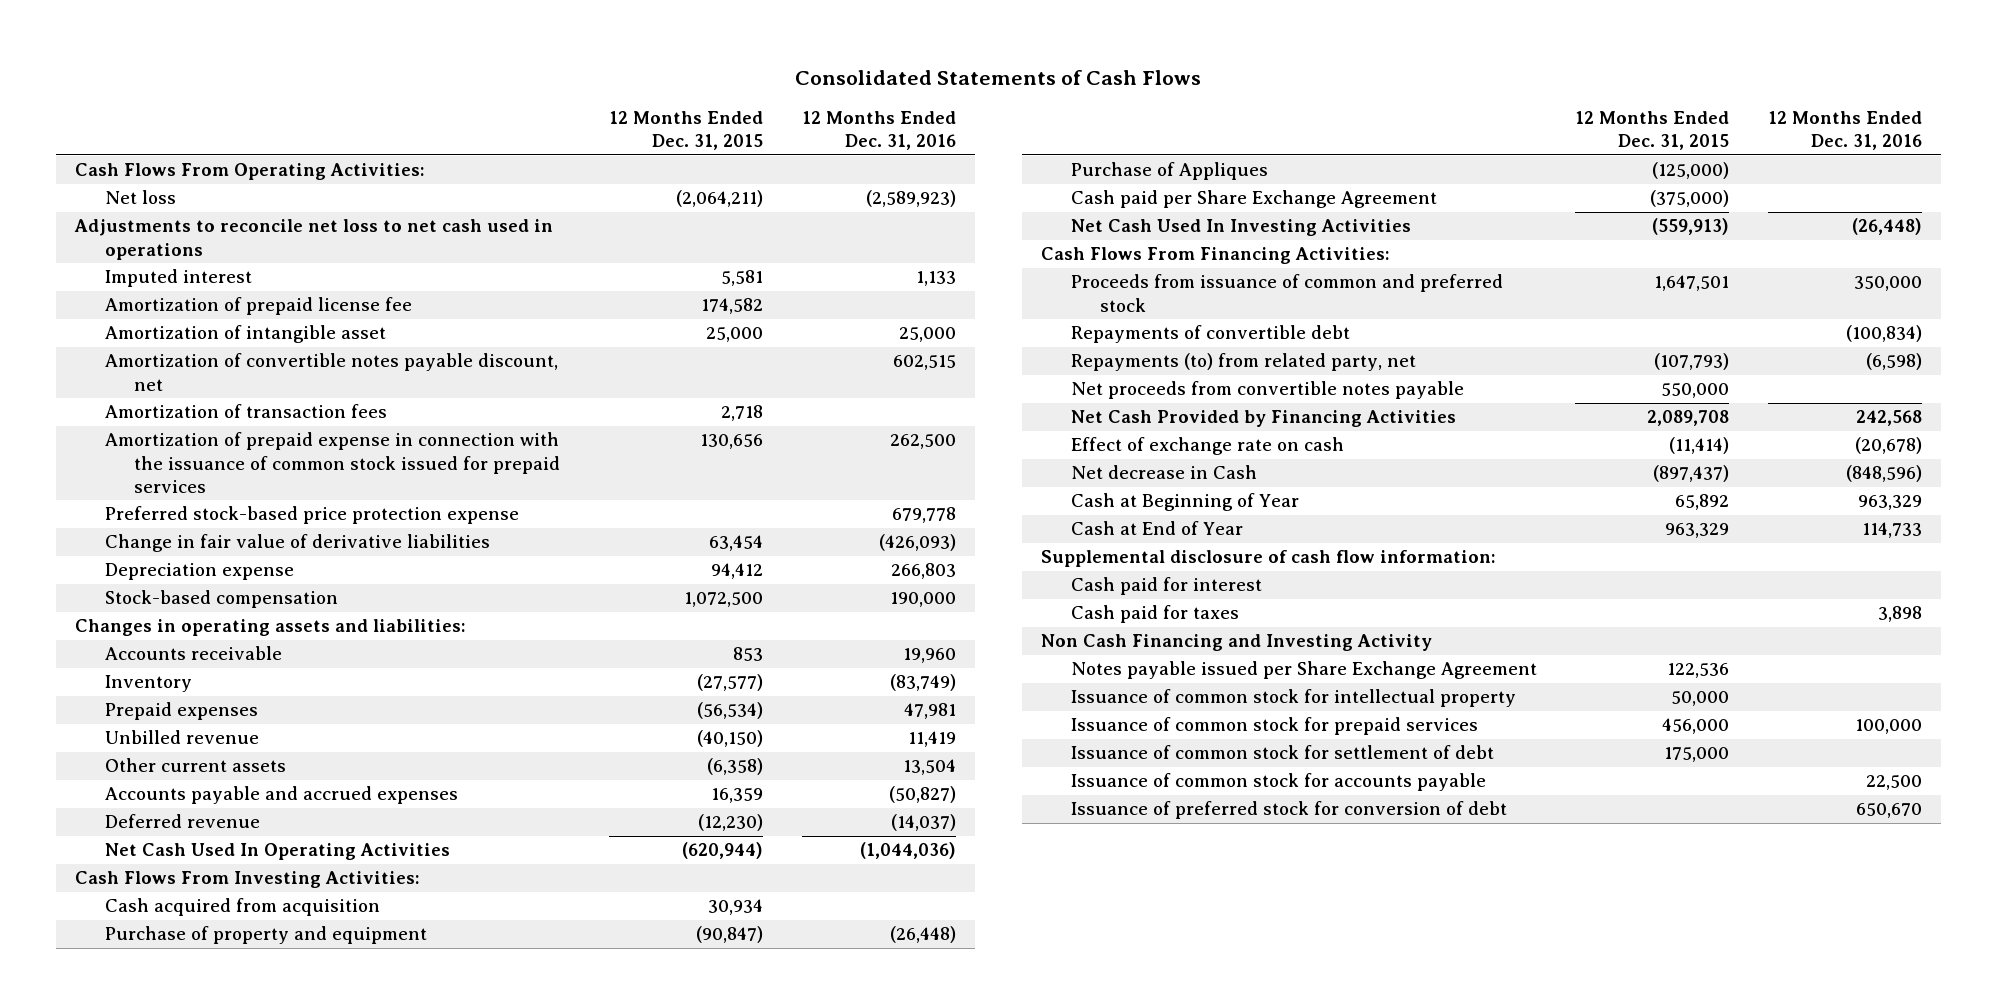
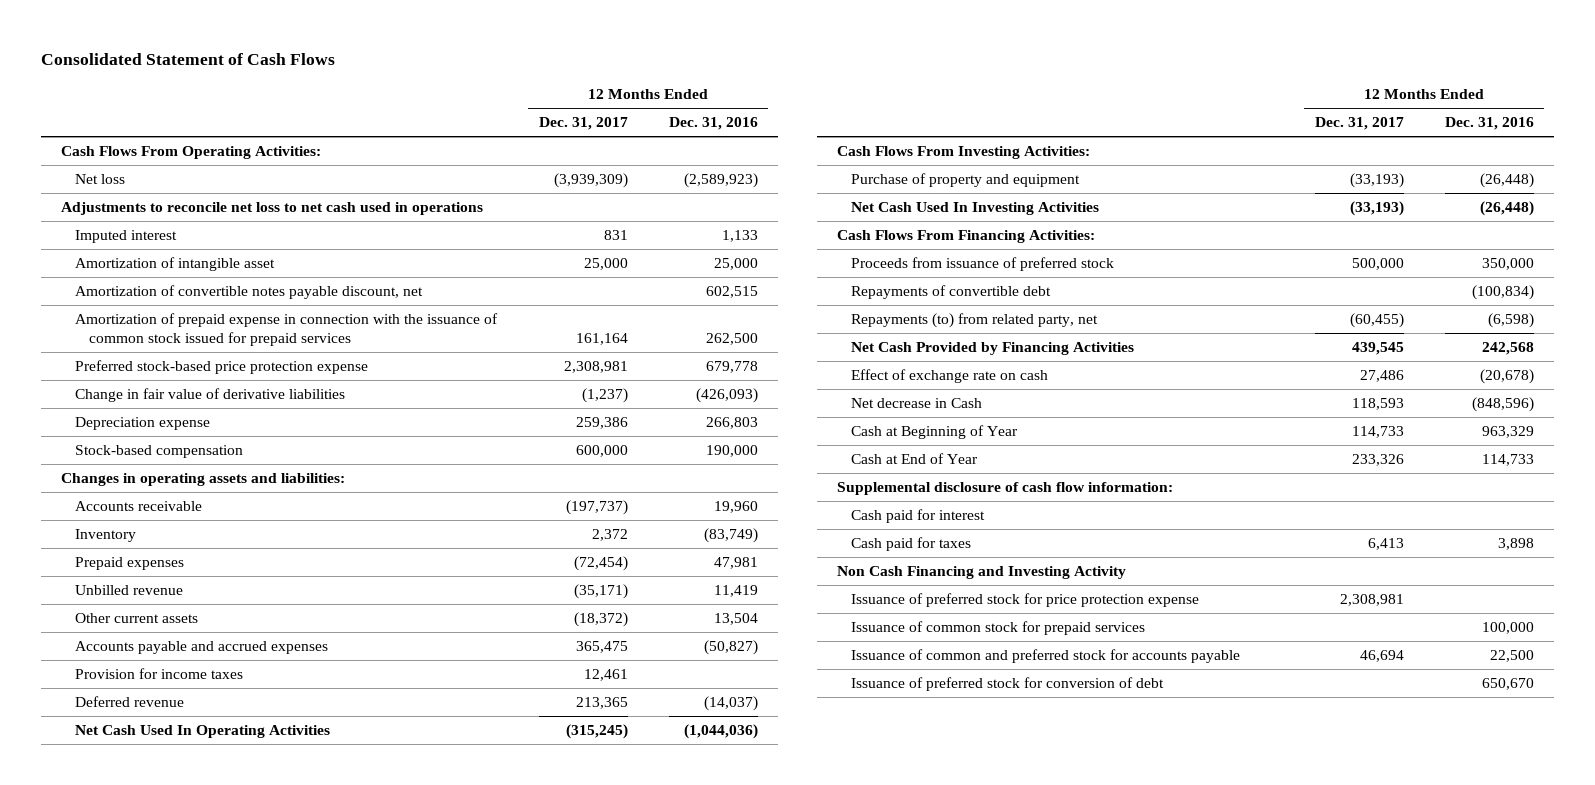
[795,69,1202,85] Consolidated Statements of Cash Flows -> [40,52,335,65] Consolidated Statement of Cash Flows
[609,110,764,151] 12 Months Ended Dec. 31, 2015 -> none
none -> [538,117,628,131] Dec. 31, 2017
[104,297,412,316] Amortization of prepaid license fee -> none
[104,404,387,419] Amortization of transaction fees -> none
none -> [75,668,244,680] Provision for income taxes
[104,898,380,917] Cash acquired from acquisition -> none
[1070,162,1268,181] Purchase of Appliques -> none
[1070,190,1437,209] Cash paid per Share Exchange Agreement -> none
[1070,274,1503,312] Proceeds from issuance of common and preferred stock -> [851,257,1115,272] Proceeds from issuance of preferred stock
[1070,381,1464,400] Net proceeds from convertible notes payable -> none
[1070,661,1537,680] Notes payable issued per Share Exchange Agreement -> none
[1070,689,1516,708] Issuance of common stock for intellectual property -> none
none -> [851,593,1200,608] Issuance of preferred stock for price protection expense
[1070,745,1494,760] Issuance of common stock for settlement of debt -> none
[1070,773,1486,792] Issuance of common stock for accounts payable -> [851,649,1241,664] Issuance of common and preferred stock for accounts payable

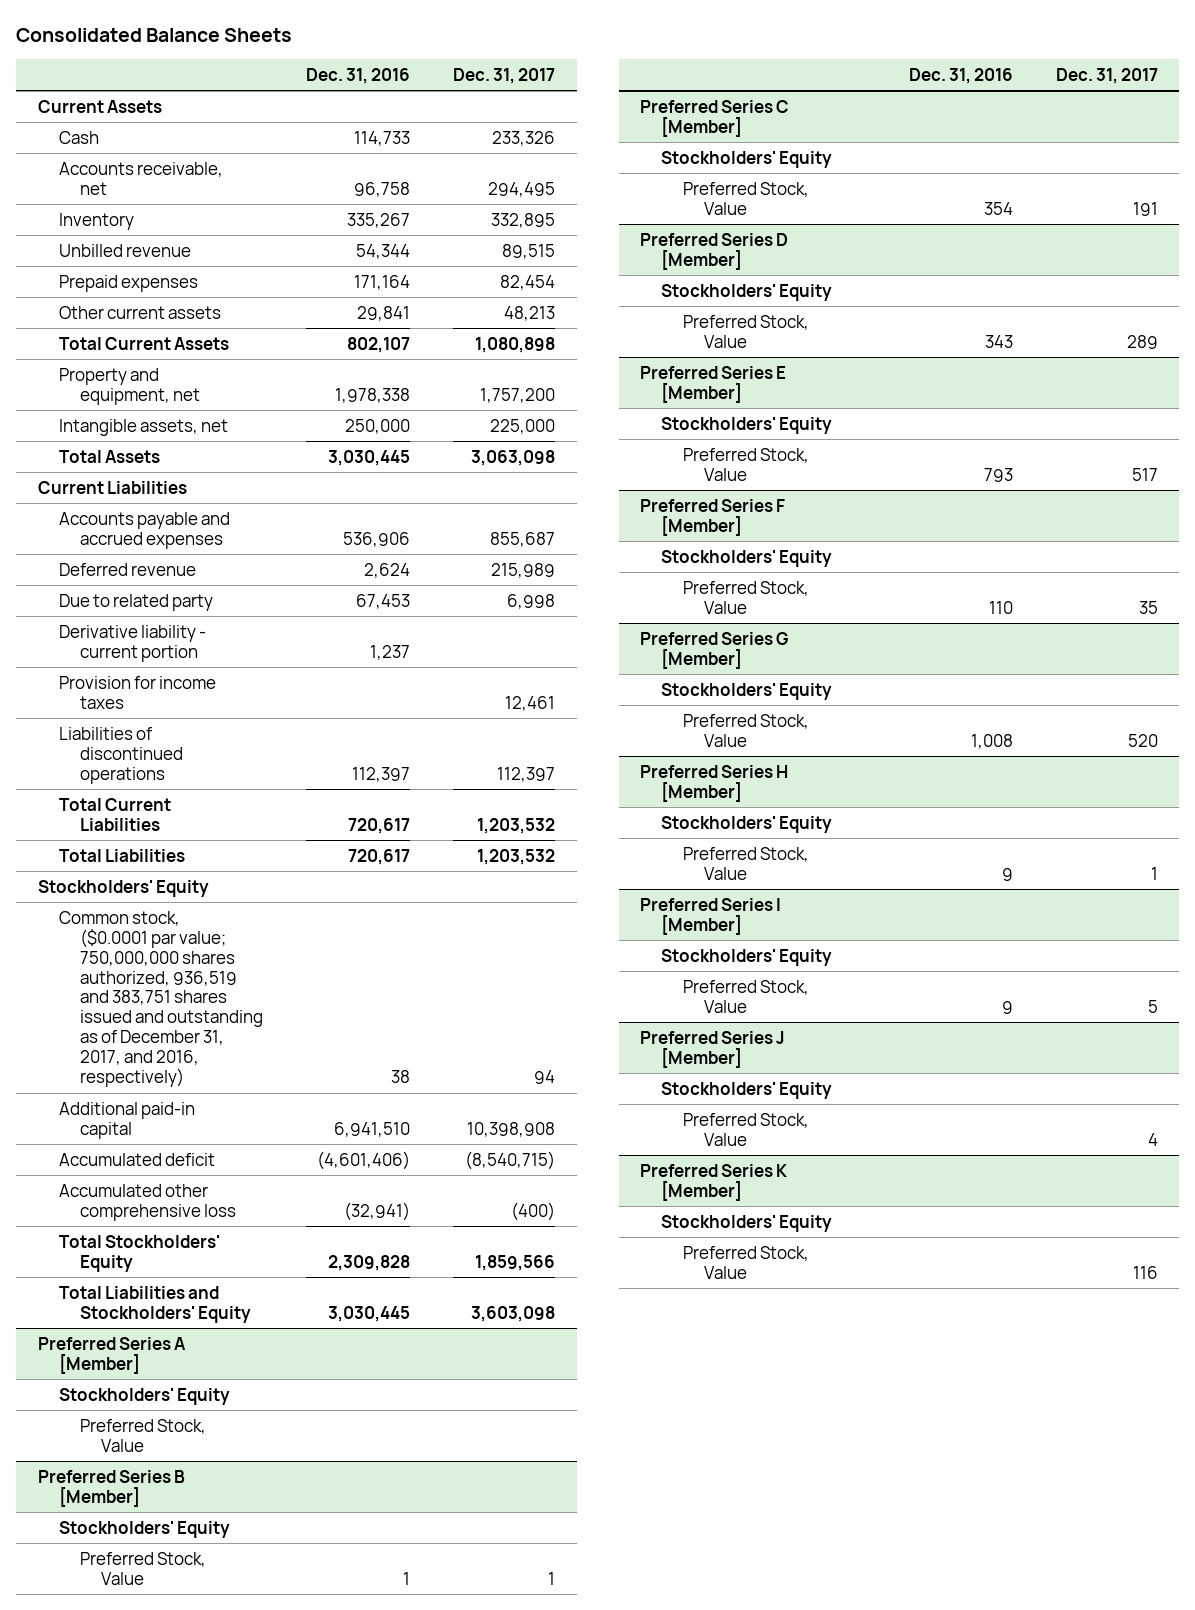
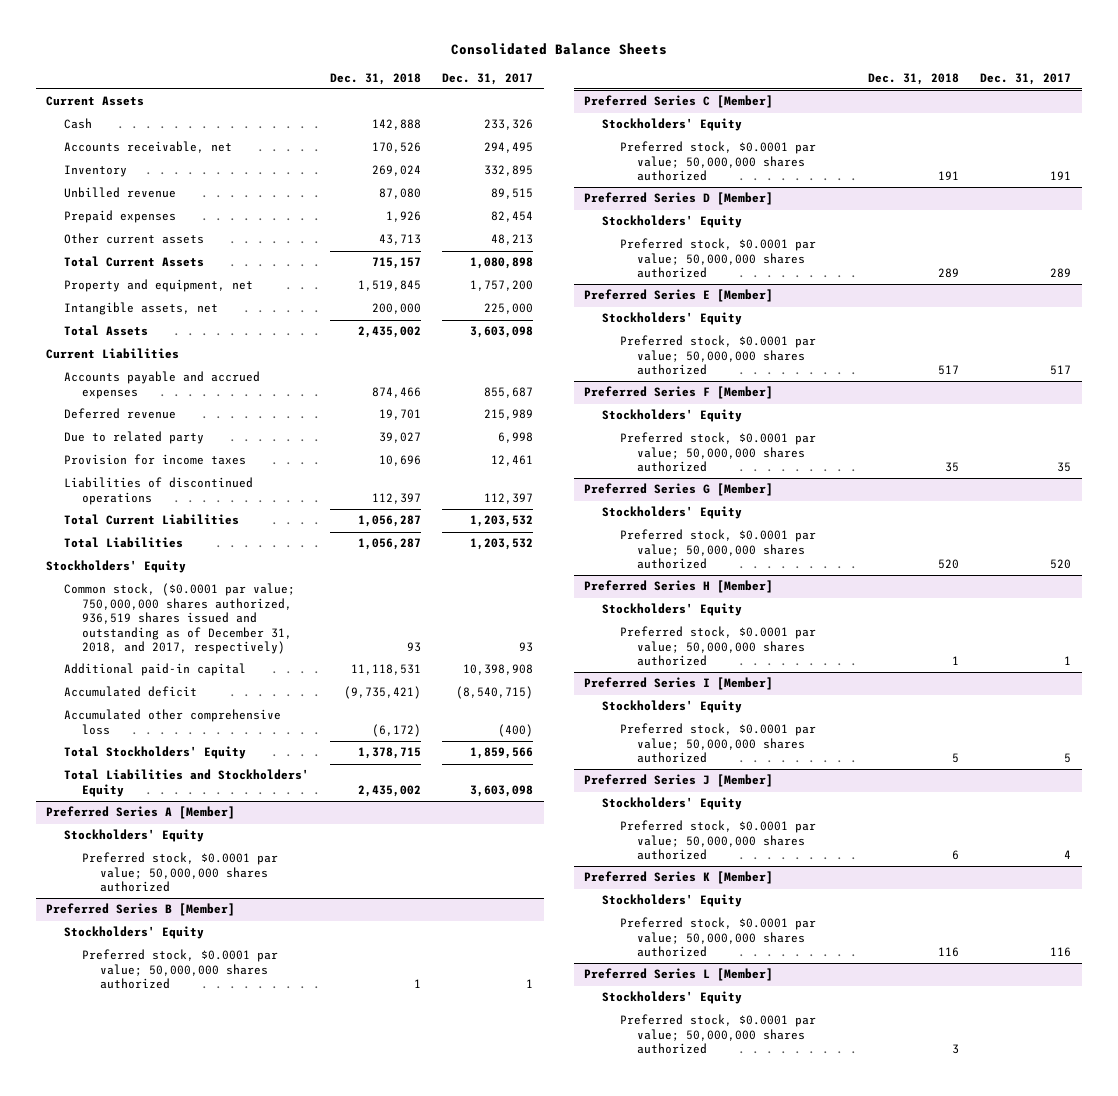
[306,67,411,84] Dec. 31, 2016 -> none
none -> [330,72,422,85] Dec. 31, 2018
[471,449,556,466] 3,063,098 -> [470,326,534,339] 3,603,098
[58,624,206,662] Derivative liability - current portion -> none
[58,910,264,1088] Common stock, ($0.0001 par value; 750,000,000 shares authorized, 936,519 and 383,751 shares issued and outstanding as of December 31, 2017, and 2016, respectively) -> [64,583,296,654] Common stock, ($0.0001 par value; 750,000,000 shares authorized, 936,519 shares issued and outstanding as of December 31, 2018, and 2017, respectively)
[534,1070,556,1085] 94 -> [519,641,534,652] 93
[80,1418,207,1452] Preferred Stock, Value -> [81,852,278,893] Preferred stock, $0.0001 par value; 50,000,000 shares authorized
[80,1551,207,1585] Preferred Stock, Value -> [81,949,278,990] Preferred stock, $0.0001 par value; 50,000,000 shares authorized
[682,181,809,215] Preferred Stock, Value -> [619,141,816,182] Preferred stock, $0.0001 par value; 50,000,000 shares authorized
[682,314,809,348] Preferred Stock, Value -> [619,238,816,279] Preferred stock, $0.0001 par value; 50,000,000 shares authorized
[682,447,809,481] Preferred Stock, Value -> [619,335,816,376] Preferred stock, $0.0001 par value; 50,000,000 shares authorized
[682,580,809,614] Preferred Stock, Value -> [619,432,816,473] Preferred stock, $0.0001 par value; 50,000,000 shares authorized
[682,713,809,747] Preferred Stock, Value -> [619,529,816,570] Preferred stock, $0.0001 par value; 50,000,000 shares authorized
[682,846,809,880] Preferred Stock, Value -> [619,626,816,667] Preferred stock, $0.0001 par value; 50,000,000 shares authorized
[682,979,809,1013] Preferred Stock, Value -> [619,723,816,764] Preferred stock, $0.0001 par value; 50,000,000 shares authorized
[682,1112,809,1146] Preferred Stock, Value -> [619,820,816,861] Preferred stock, $0.0001 par value; 50,000,000 shares authorized
[682,1245,809,1279] Preferred Stock, Value -> [619,917,816,958] Preferred stock, $0.0001 par value; 50,000,000 shares authorized
none -> [584,968,774,982] Preferred Series L [Member]
none -> [601,991,742,1005] Stockholders' Equity
none -> [619,1014,816,1055] Preferred stock, $0.0001 par value; 50,000,000 shares authorized

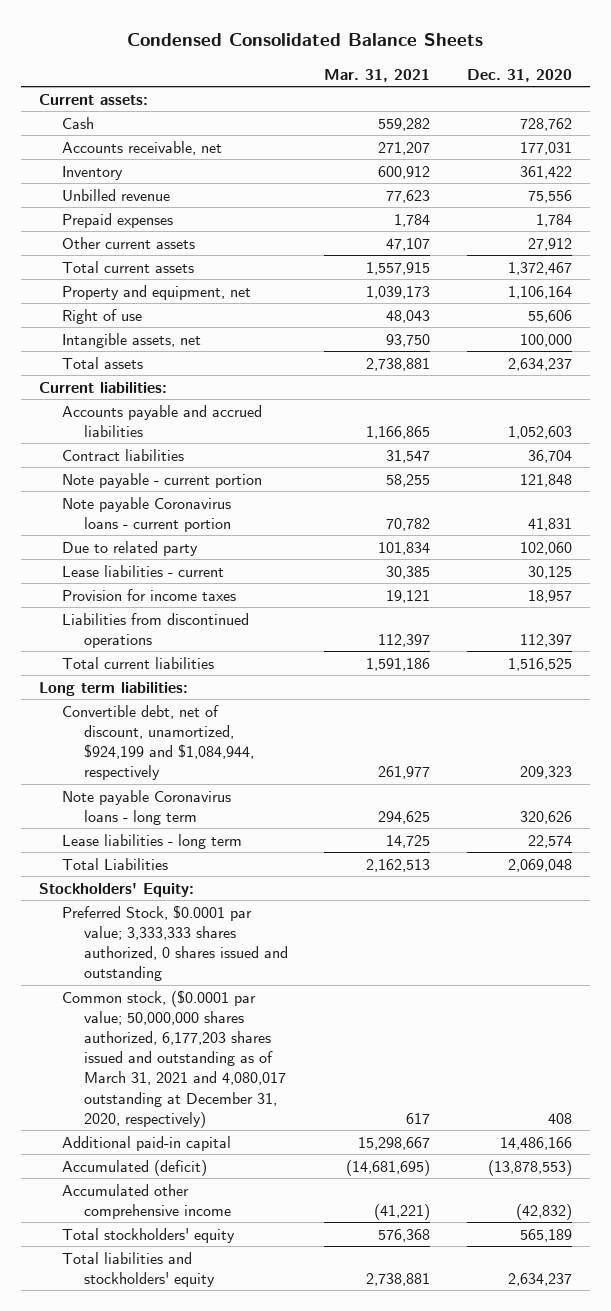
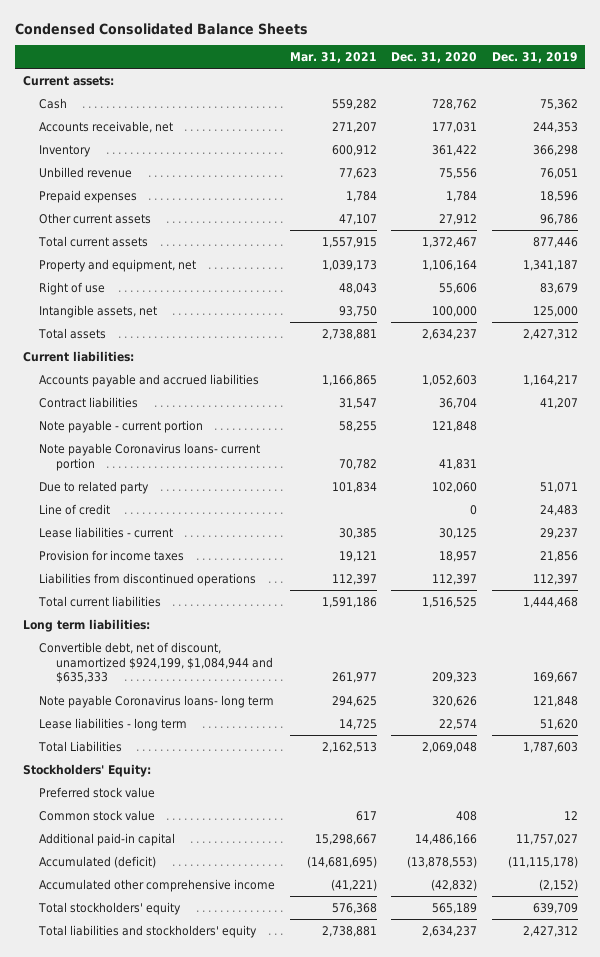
none -> [491,51,578,63] Dec. 31, 2019
[61,496,232,532] Note payable Coronavirus loans - current portion -> [39,442,261,471] Note payable Coronavirus loans- current portion
none -> [39,503,111,515] Line of credit
[61,704,255,781] Convertible debt, net of discount, unamortized, $924,199 and $1,084,944, respectively -> [39,641,274,684] Convertible debt, net of discount, unamortized $924,199, $1,084,944 and $635,333
[61,789,231,825] Note payable Coronavirus loans - long term -> [39,694,275,708] Note payable Coronavirus loans- long term
[61,904,289,982] Preferred Stock, $0.0001 par value; 3,333,333 shares authorized, 0 shares issued and outstanding -> [39,786,156,798] Preferred stock value
[61,989,287,1128] Common stock, ($0.0001 par value; 50,000,000 shares authorized, 6,177,203 shares issued and outstanding as of March 31, 2021 and 4,080,017 outstanding at December 31, 2020, respectively) -> [39,809,156,821] Common stock value

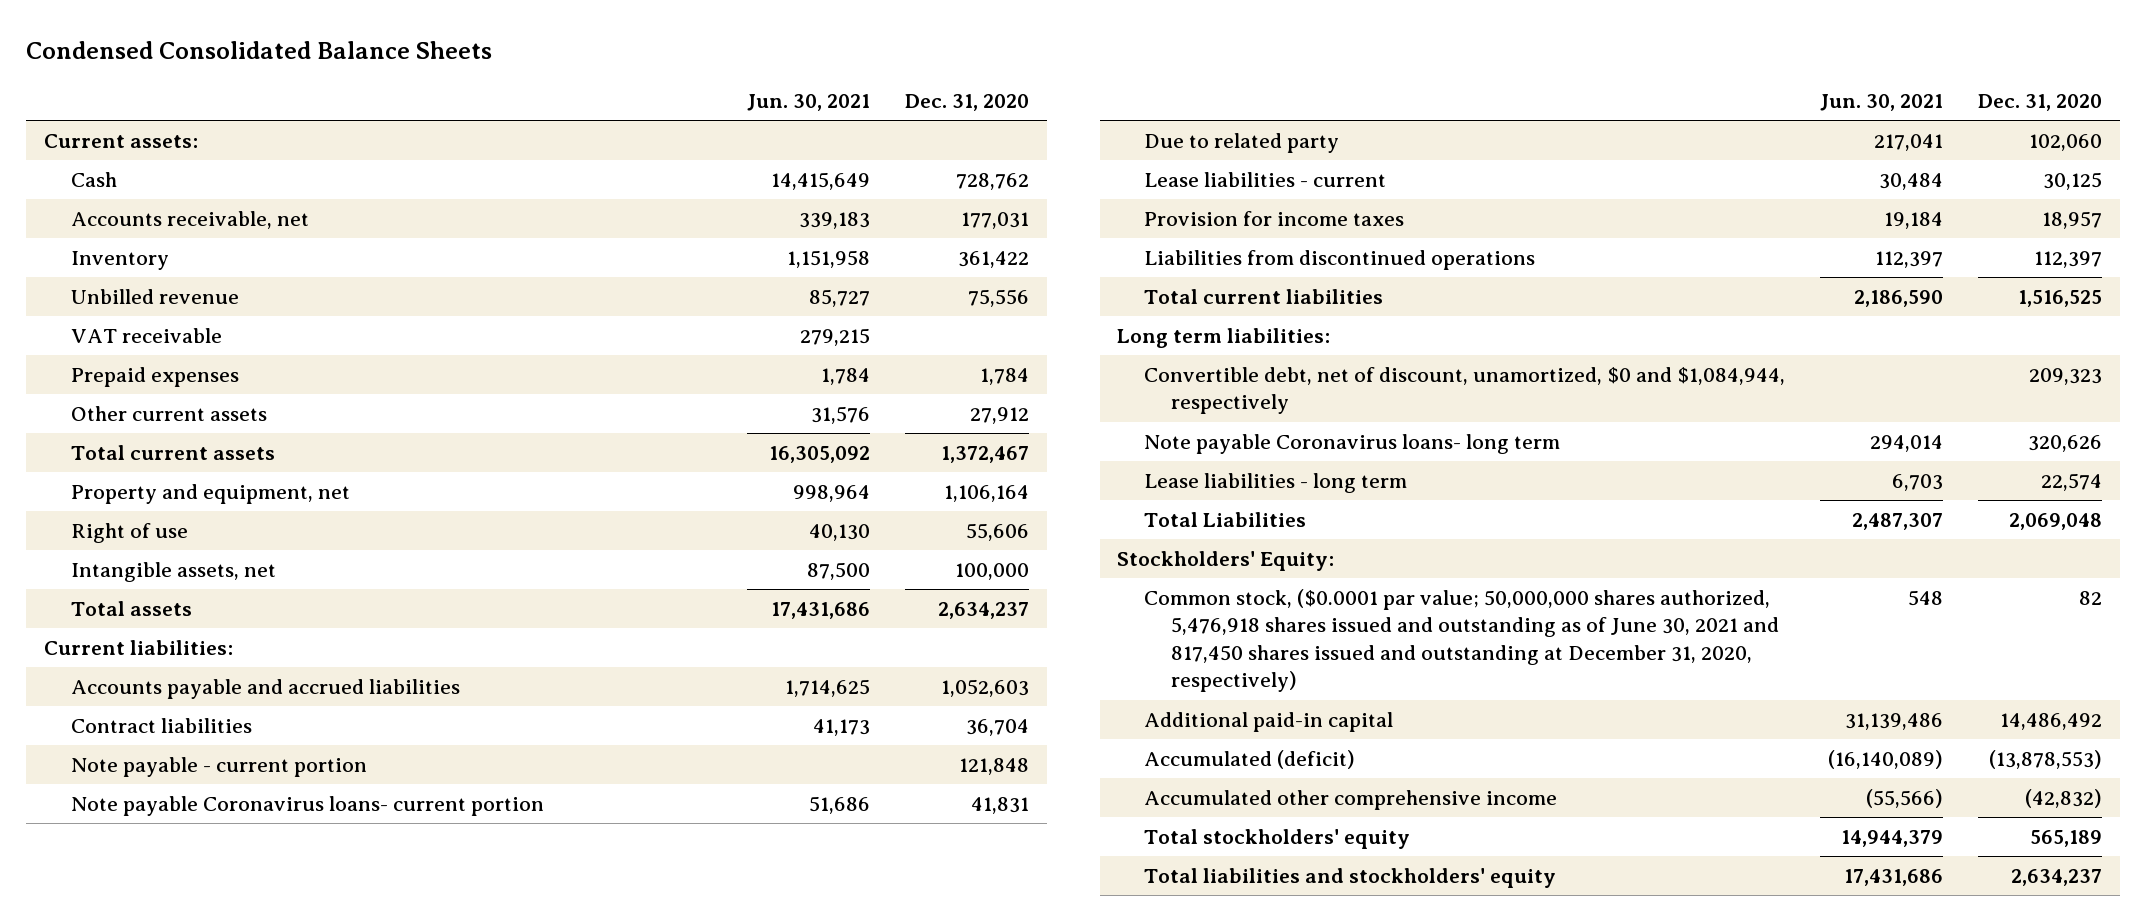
[289,51,377,63] Mar. 31, 2021 -> none
[491,51,578,63] Dec. 31, 2019 -> none
none -> [746,93,870,111] Jun. 30, 2021
none -> [70,328,222,344] VAT receivable
[39,503,111,515] Line of credit -> none
[39,641,274,684] Convertible debt, net of discount, unamortized $924,199, $1,084,944 and $635,333 -> [1143,367,1785,415] Convertible debt, net of discount, unamortized, $0 and $1,084,944, respectively
[39,786,156,798] Preferred stock value -> none
[39,809,156,821] Common stock value -> none
none -> [1143,589,1779,693] Common stock, ($0.0001 par value; 50,000,000 shares authorized, 5,476,918 shares issued and outstanding as of June 30, 2021 and 817,450 shares issued and outstanding at December 31, 2020, respectively)
[415,833,478,845] 14,486,166 -> [2000,713,2103,731] 14,486,492

